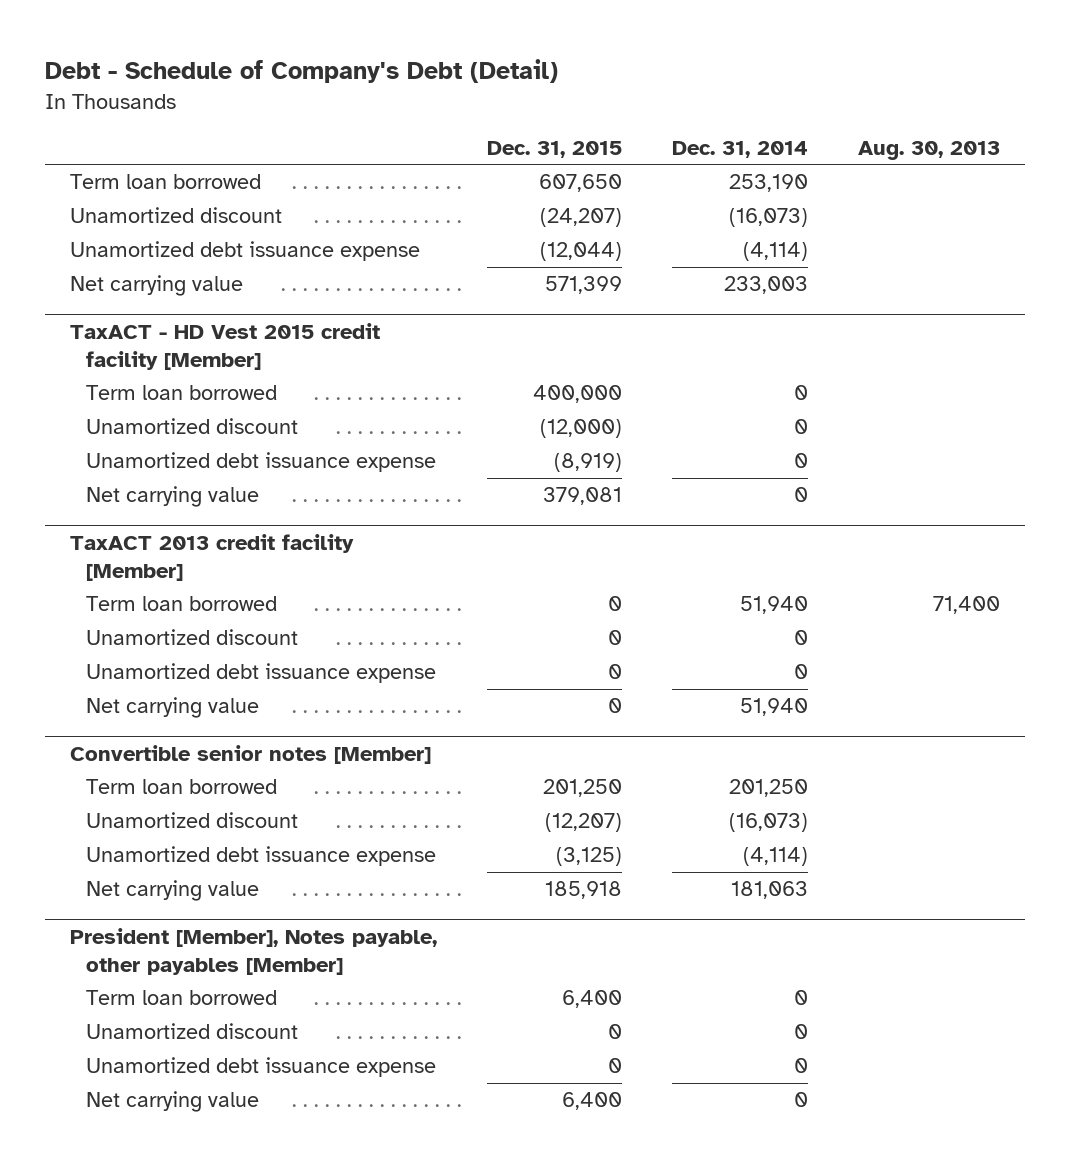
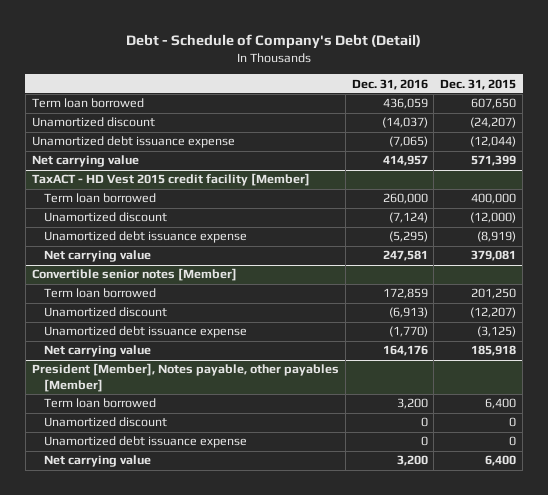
[672,140,809,158] Dec. 31, 2014 -> none
[857,140,1000,160] Aug. 30, 2013 -> none
none -> [351,78,428,90] Dec. 31, 2016
[70,533,355,581] TaxACT 2013 credit facility [Member] -> none
[86,596,278,612] Term loan borrowed -> none
[86,629,299,646] Unamortized discount -> none
[86,663,437,684] Unamortized debt issuance expense -> none
[86,697,260,719] Net carrying value -> none

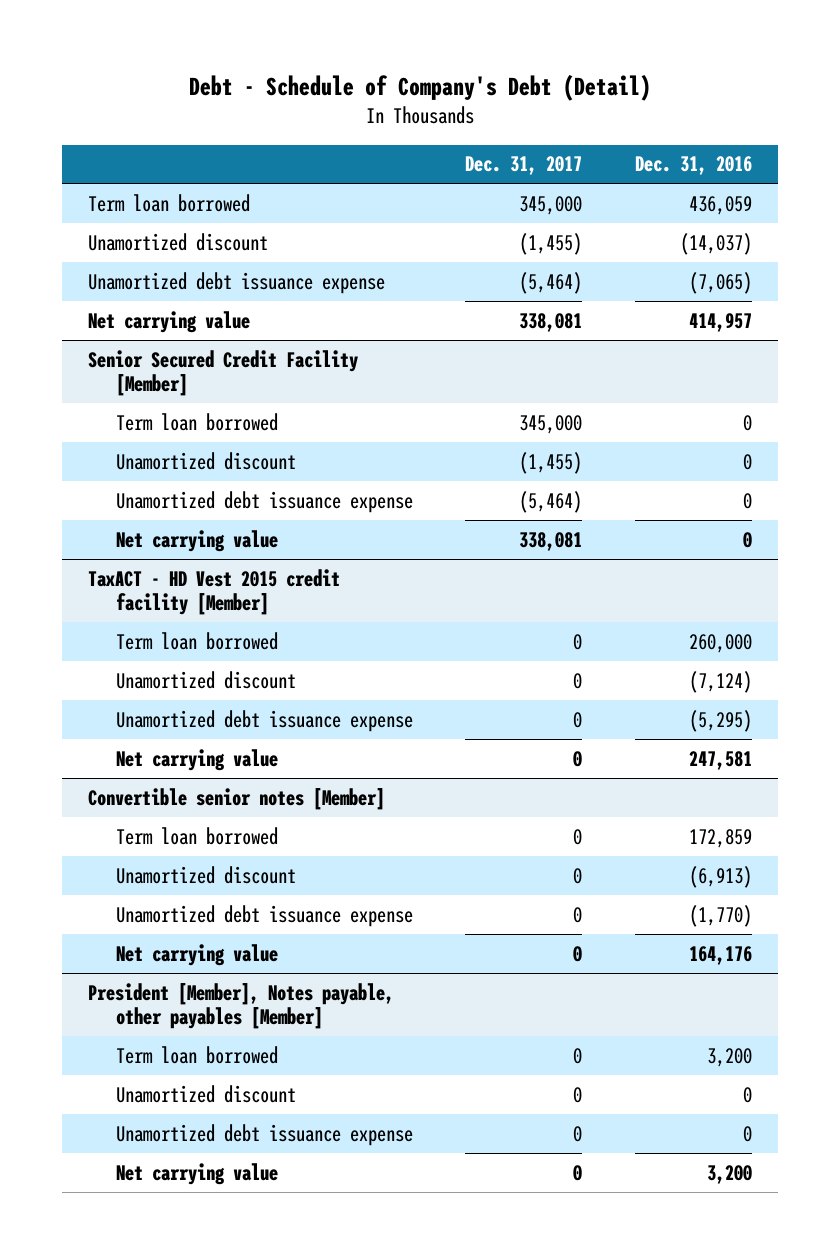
[440,78,517,90] Dec. 31, 2015 -> none
none -> [465,156,583,176] Dec. 31, 2017
none -> [87,349,358,397] Senior Secured Credit Facility [Member]
none -> [116,412,279,431] Term loan borrowed
none -> [116,451,297,470] Unamortized discount
none -> [116,490,414,513] Unamortized debt issuance expense
none -> [116,529,279,552] Net carrying value

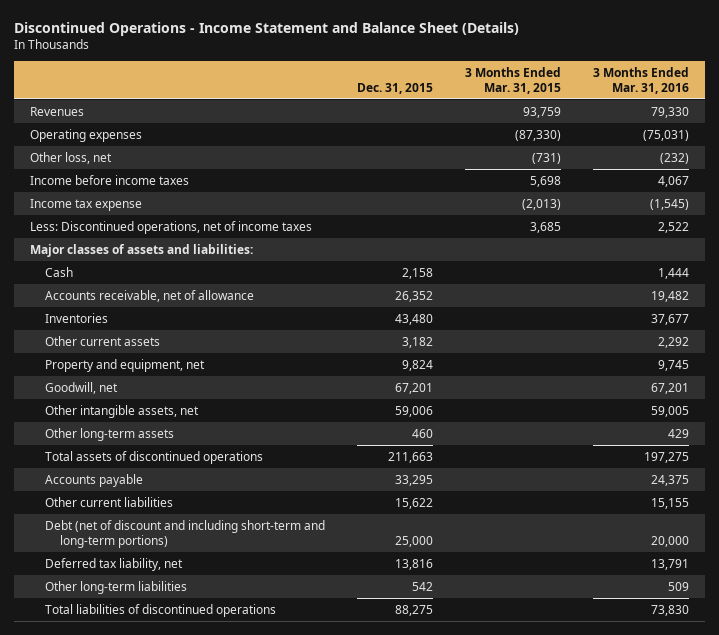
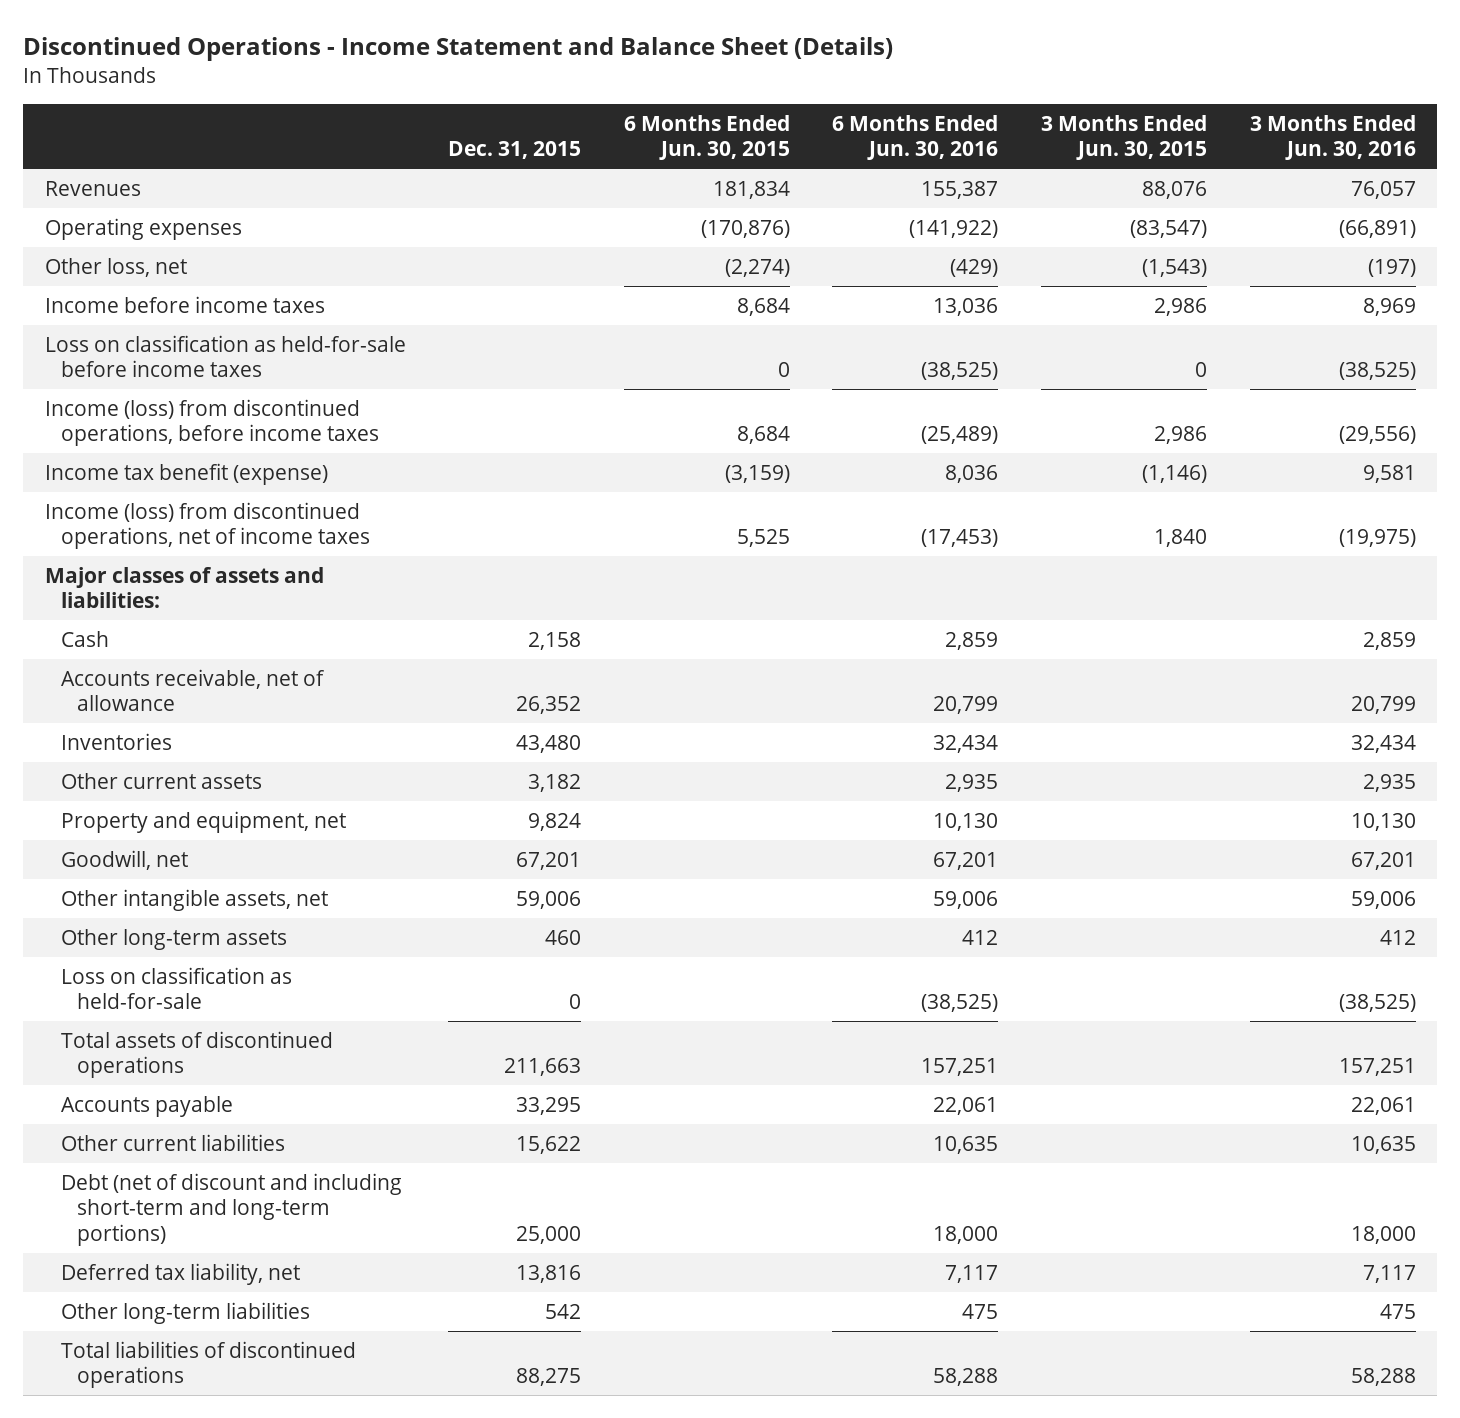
[464,66,561,94] 3 Months Ended Mar. 31, 2015 -> none
[593,66,690,94] 3 Months Ended Mar. 31, 2016 -> none
none -> [623,114,790,161] 6 Months Ended Jun. 30, 2015
none -> [832,114,999,161] 6 Months Ended Jun. 30, 2016
none -> [1040,114,1207,161] 3 Months Ended Jun. 30, 2015
none -> [1249,114,1416,161] 3 Months Ended Jun. 30, 2016
none -> [44,334,406,378] Loss on classification as held-for-sale before income taxes
none -> [44,398,380,447] Income (loss) from discontinued operations, before income taxes
[29,198,142,211] Income tax expense -> [44,462,328,485] Income tax benefit (expense)
[29,220,312,234] Less: Discontinued operations, net of income taxes -> [44,501,371,550] Income (loss) from discontinued operations, net of income taxes
none -> [61,966,293,1010] Loss on classification as held-for-sale

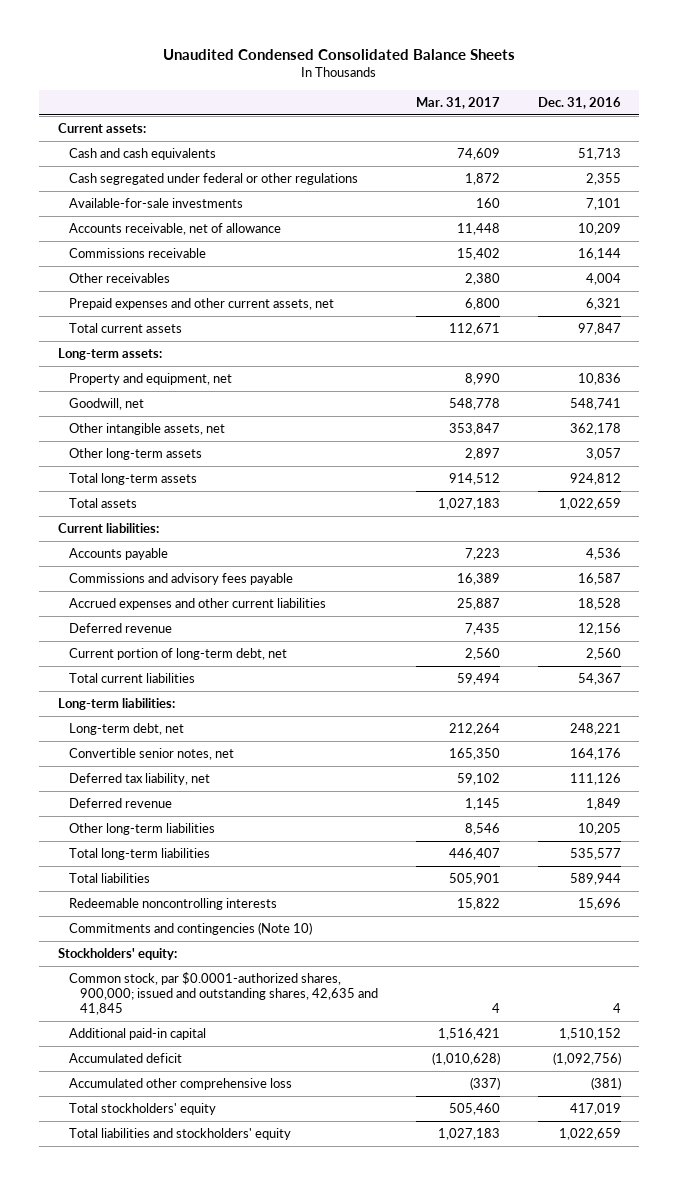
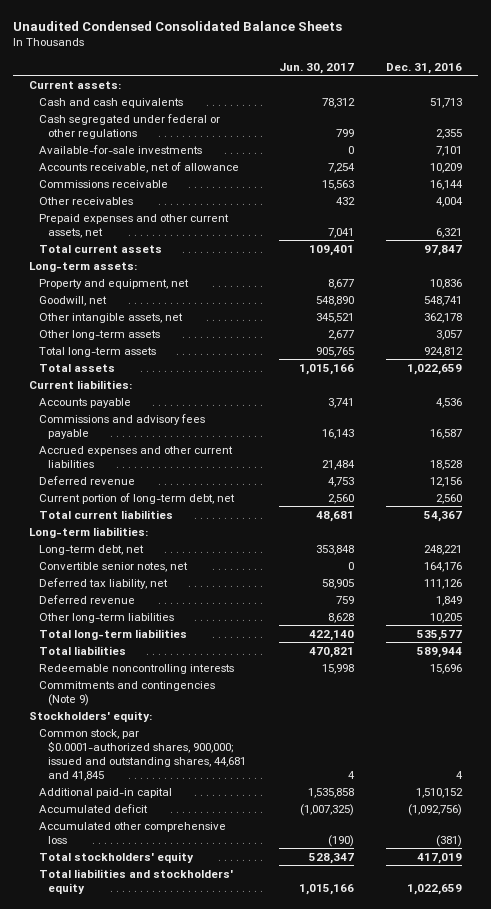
[415,97,500,110] Mar. 31, 2017 -> none
none -> [278,62,354,74] Jun. 30, 2017
[69,922,313,936] Commitments and contingencies (Note 10) -> [38,680,215,706] Commitments and contingencies (Note 9)
[69,972,378,1016] Common stock, par $0.0001-authorized shares, 900,000; issued and outstanding shares, 42,635 and 41,845 -> [38,728,247,781] Common stock, par $0.0001-authorized shares, 900,000; issued and outstanding shares, 44,681 and 41,845

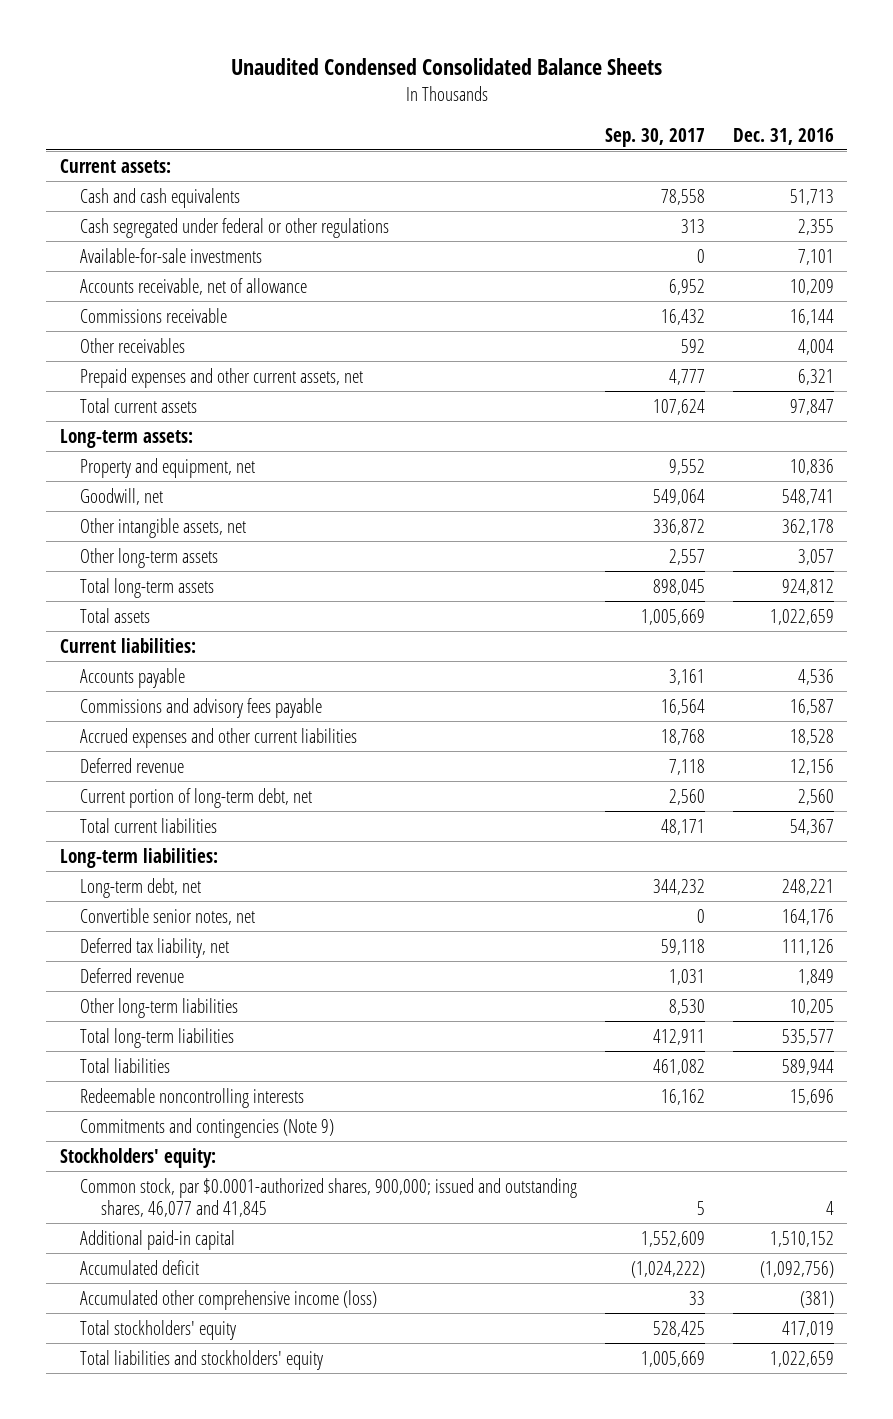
[278,62,354,74] Jun. 30, 2017 -> none
none -> [604,127,705,147] Sep. 30, 2017
[38,728,247,781] Common stock, par $0.0001-authorized shares, 900,000; issued and outstanding shares, 44,681 and 41,845 -> [80,1177,578,1217] Common stock, par $0.0001-authorized shares, 900,000; issued and outstanding shares, 46,077 and 41,845
[38,821,226,844] Accumulated other comprehensive loss -> [80,1289,378,1310] Accumulated other comprehensive income (loss)

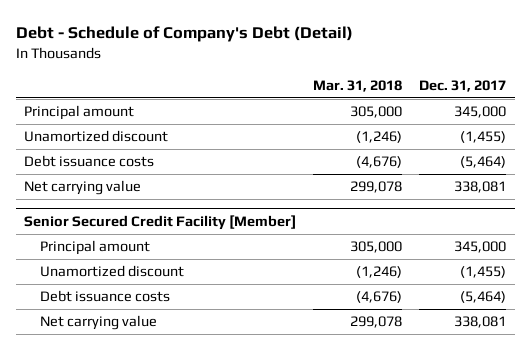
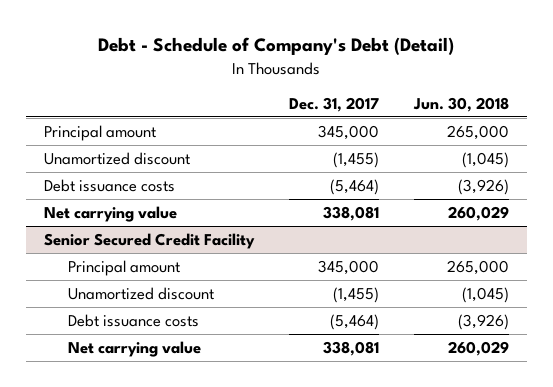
[313,79,403,92] Mar. 31, 2018 -> none
none -> [413,96,510,112] Jun. 30, 2018
[24,214,297,230] Senior Secured Credit Facility [Member] -> [43,232,255,249] Senior Secured Credit Facility

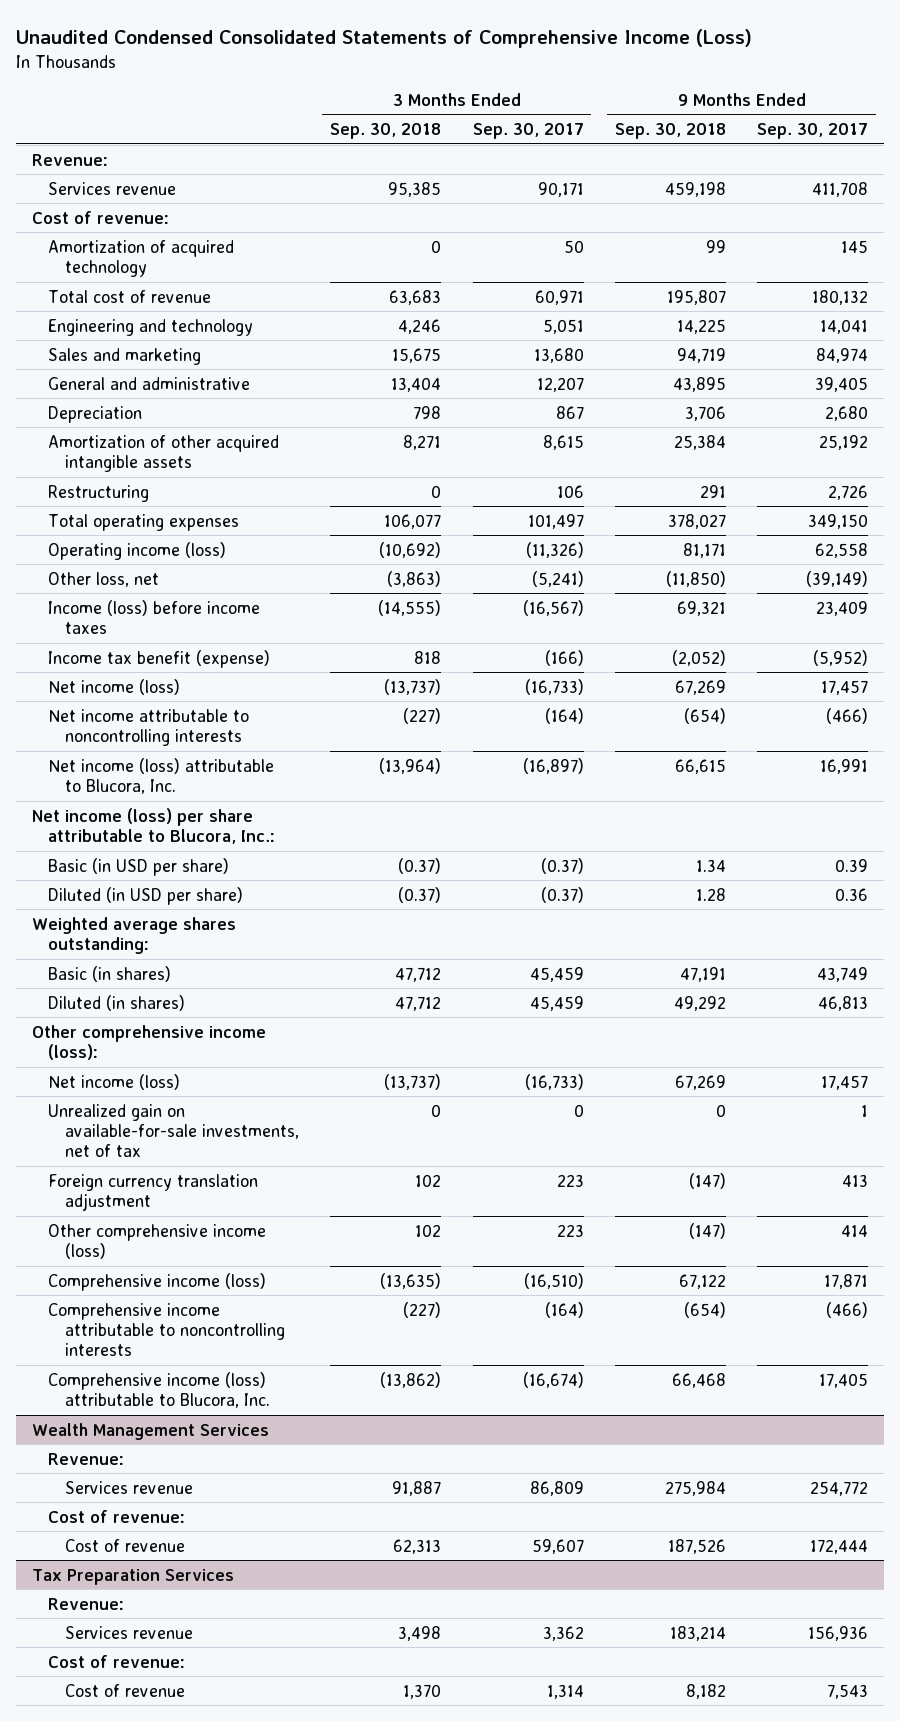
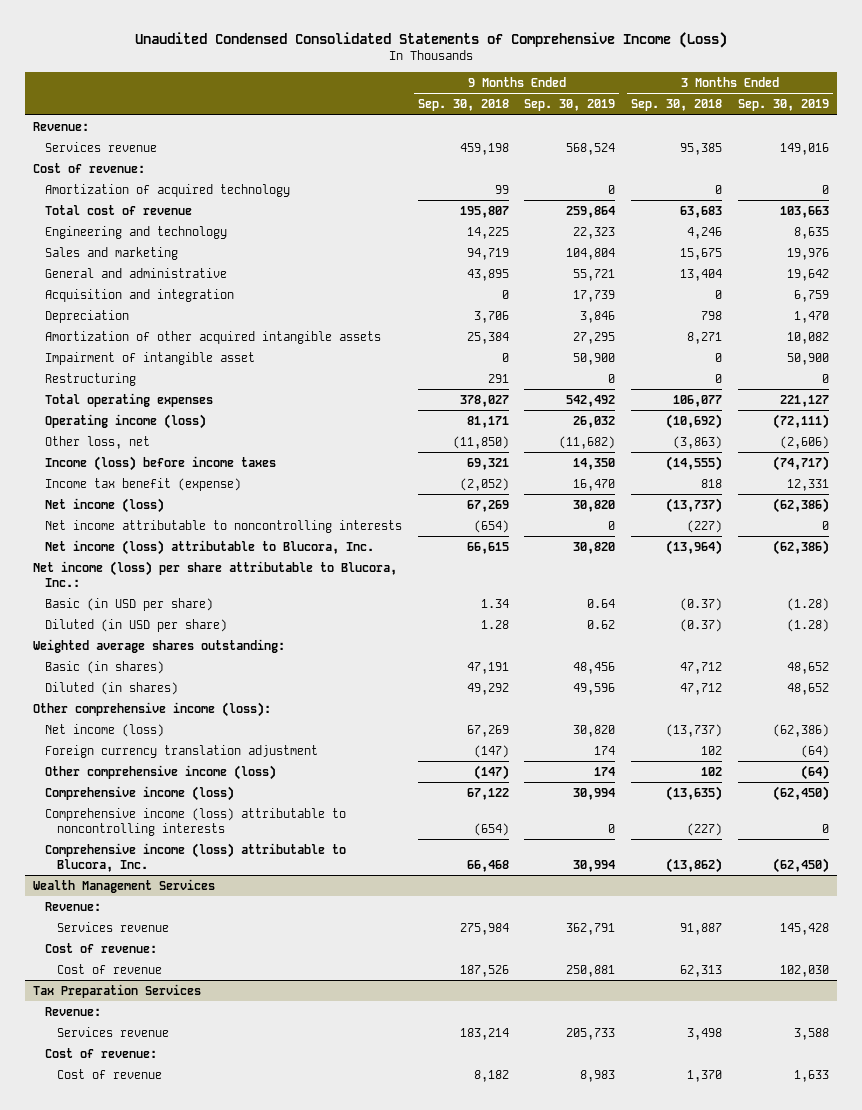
[472,123,584,140] Sep. 30, 2017 -> none
[757,123,869,140] Sep. 30, 2017 -> none
none -> [524,99,616,112] Sep. 30, 2019
none -> [737,99,829,112] Sep. 30, 2019
none -> [44,288,234,302] Acquisition and integration
none -> [44,351,255,365] Impairment of intangible asset
[48,1103,299,1158] Unrealized gain on available-for-sale investments, net of tax -> none
[48,1302,285,1357] Comprehensive income attributable to noncontrolling interests -> [44,807,346,837] Comprehensive income (loss) attributable to noncontrolling interests

